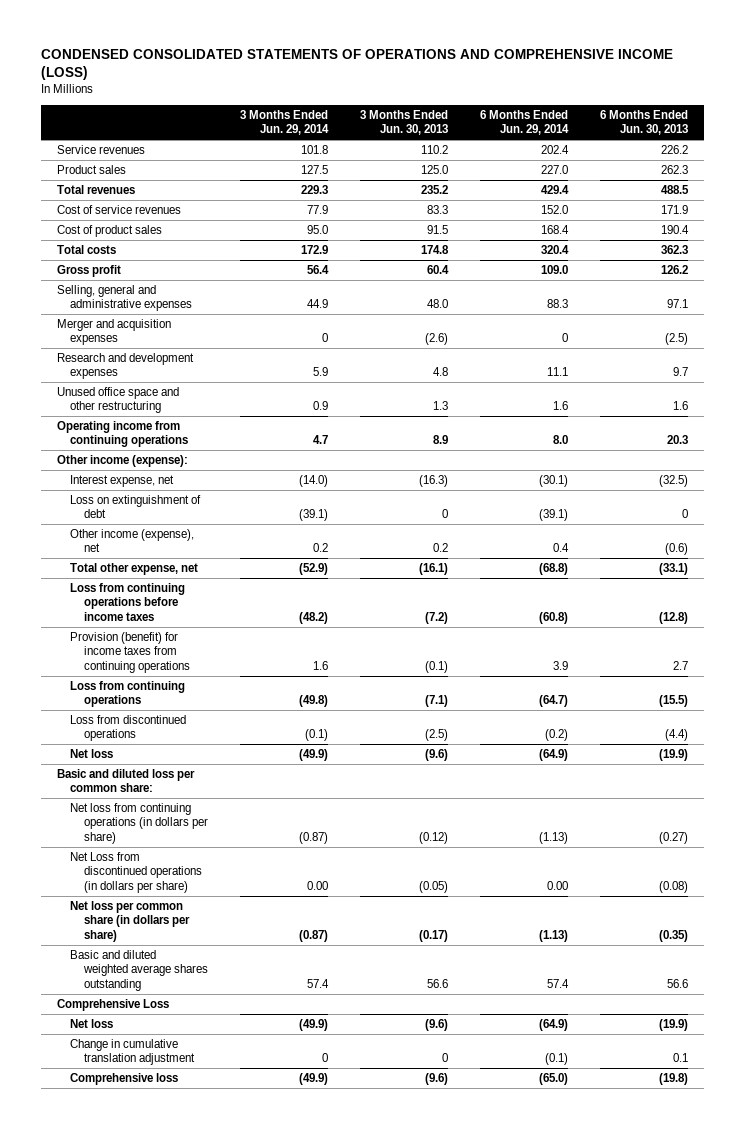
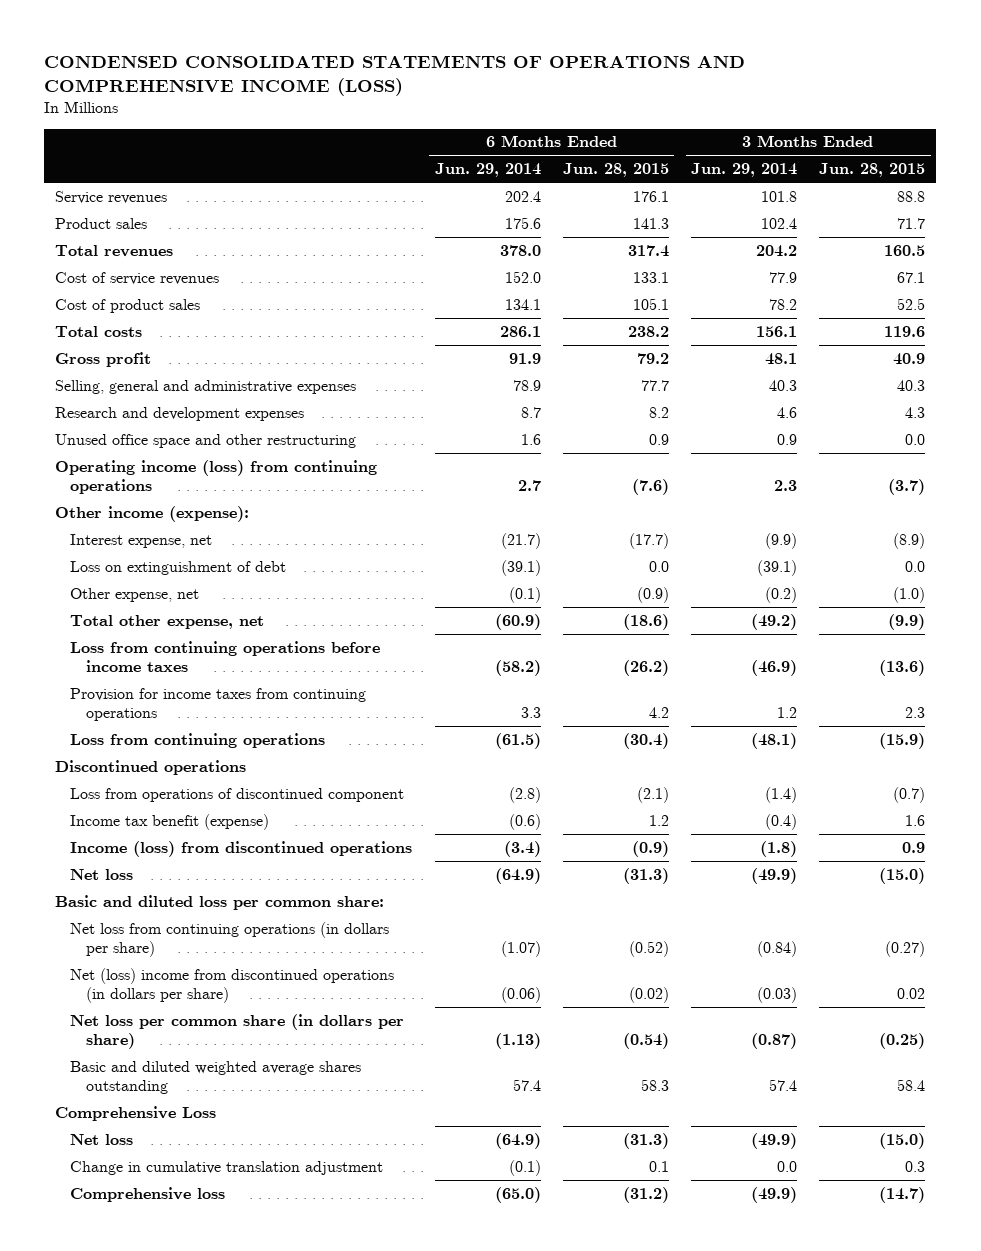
[359,109,448,136] 3 Months Ended Jun. 30, 2013 -> none
[599,109,688,136] 6 Months Ended Jun. 30, 2013 -> none
none -> [562,163,669,178] Jun. 28, 2015
none -> [819,163,926,178] Jun. 28, 2015
[300,164,328,174] 127.5 -> [761,217,798,229] 102.4
[540,164,568,174] 227.0 -> [504,216,541,229] 175.6
[300,184,328,194] 229.3 -> [756,244,798,257] 204.2
[540,184,569,194] 429.4 -> [499,244,541,256] 378.0
[56,318,171,346] Merger and acquisition expenses -> none
[306,224,328,234] 95.0 -> [769,298,798,310] 78.2
[540,224,569,234] 168.4 -> [504,298,541,310] 134.1
[300,244,328,254] 172.9 -> [756,325,798,337] 156.1
[540,244,569,254] 320.4 -> [499,325,541,337] 286.1
[306,264,329,274] 56.4 -> [765,352,798,365] 48.1
[540,264,568,274] 109.0 -> [508,352,541,364] 91.9
[306,299,328,309] 44.9 -> [769,379,798,391] 40.3
[546,299,568,309] 88.3 -> [512,379,541,391] 78.9
[312,367,328,377] 5.9 -> [777,406,798,418] 4.6
[546,367,568,377] 11.1 -> [520,406,541,418] 8.7
[56,420,189,448] Operating income from continuing operations -> [55,459,378,495] Operating income (loss) from continuing operations
[312,435,328,445] 4.7 -> [774,480,798,492] 2.3
[552,435,568,445] 8.0 -> [517,480,541,492] 2.7
[298,474,328,487] (14.0) -> [765,532,798,549] (9.9)
[538,474,568,487] (30.1) -> [500,532,541,549] (21.7)
[70,528,195,553] Other income (expense), net -> [70,587,200,602] Other expense, net
[312,543,328,553] 0.2 -> [765,586,798,603] (0.2)
[552,543,569,553] 0.4 -> [508,586,541,603] (0.1)
[298,562,328,575] (52.9) -> [751,613,798,630] (49.2)
[538,562,568,575] (68.8) -> [494,613,541,630] (60.9)
[298,612,328,625] (48.2) -> [751,660,798,677] (46.9)
[538,612,568,625] (60.8) -> [494,660,541,677] (58.2)
[70,631,190,674] Provision (benefit) for income taxes from continuing operations -> [70,687,367,722] Provision for income taxes from continuing operations
[312,661,328,671] 1.6 -> [777,707,798,719] 1.2
[552,661,568,671] 3.9 -> [520,707,541,719] 3.3
[298,695,328,708] (49.8) -> [751,732,798,749] (48.1)
[538,695,568,708] (64.7) -> [494,732,541,749] (61.5)
none -> [55,759,247,775] Discontinued operations
none -> [70,787,405,802] Loss from operations of discontinued component
none -> [70,813,270,830] Income tax benefit (expense)
[70,714,187,742] Loss from discontinued operations -> [70,840,413,857] Income (loss) from discontinued operations
[304,729,328,742] (0.1) -> [760,840,798,857] (1.8)
[544,729,568,742] (0.2) -> [503,840,541,857] (3.4)
[298,832,328,845] (0.87) -> [757,941,798,958] (0.84)
[538,832,568,845] (1.13) -> [500,941,541,958] (1.07)
[70,851,202,894] Net Loss from discontinued operations (in dollars per share) -> [70,967,395,1004] Net (loss) income from discontinued operations (in dollars per share)
[306,881,328,891] 0.00 -> [757,987,798,1004] (0.03)
[546,881,568,891] 0.00 -> [500,987,541,1004] (0.06)
[321,1053,328,1063] 0 -> [777,1160,798,1172] 0.0

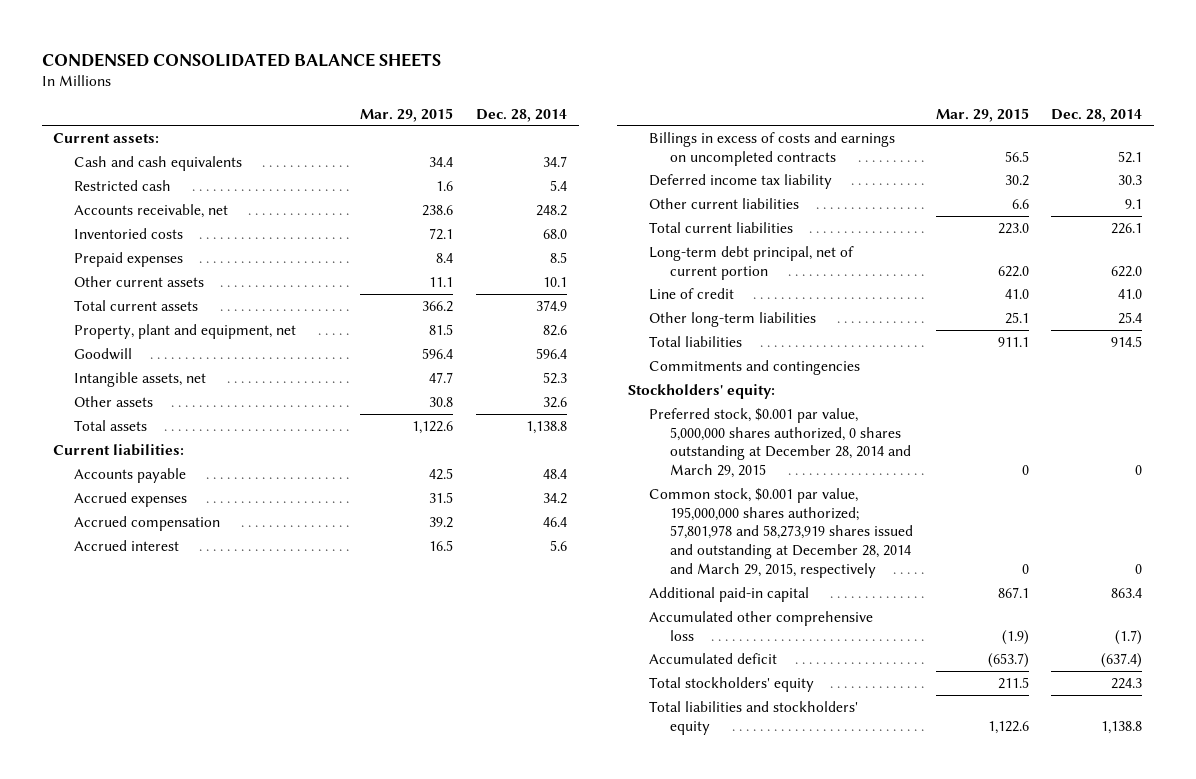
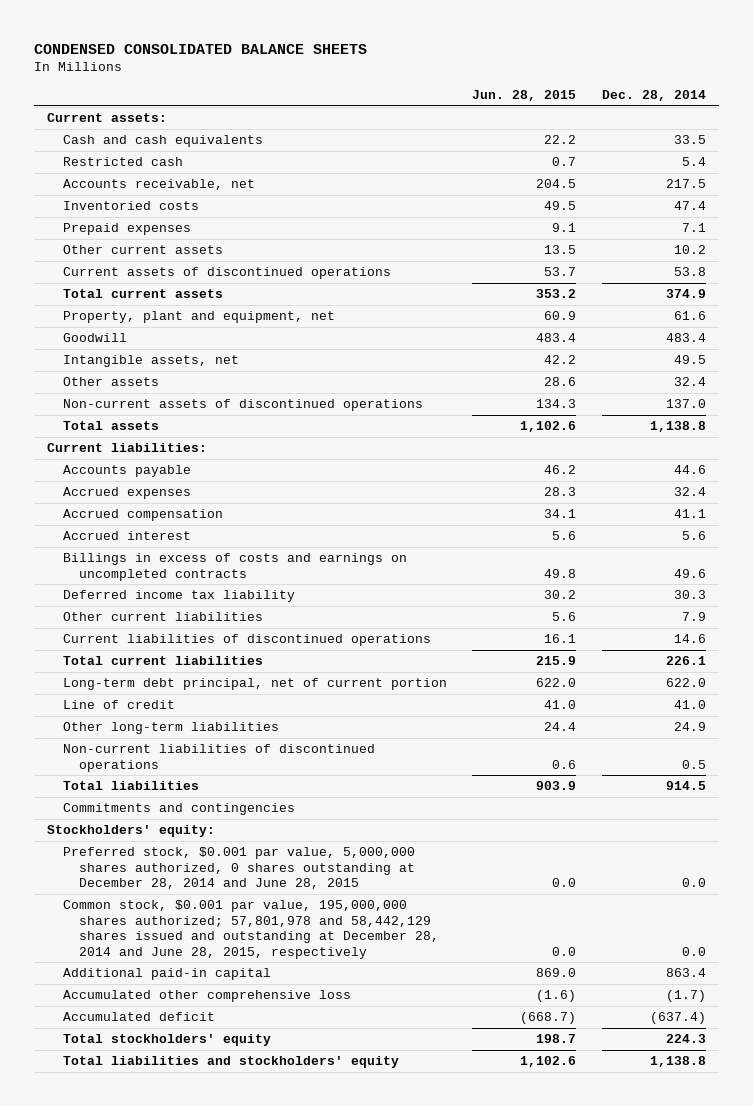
[360,107,454,122] Mar. 29, 2015 -> none
none -> [472,90,577,102] Jun. 28, 2015
[543,155,568,167] 34.7 -> [674,135,707,145] 33.5
[536,204,568,216] 248.2 -> [666,179,707,189] 217.5
[543,228,568,239] 68.0 -> [674,201,707,211] 47.4
[550,251,568,263] 8.5 -> [682,223,707,233] 7.1
[543,276,568,287] 10.1 -> [674,245,707,255] 10.2
none -> [62,267,391,280] Current assets of discontinued operations
[543,324,568,336] 82.6 -> [674,311,707,321] 61.6
[536,347,568,359] 596.4 -> [666,333,707,343] 483.4
[543,371,568,384] 52.3 -> [674,355,707,365] 49.5
[543,396,568,408] 32.6 -> [674,377,707,387] 32.4
none -> [62,399,423,412] Non-current assets of discontinued operations
[543,468,568,479] 48.4 -> [674,465,707,475] 44.6
[543,492,568,504] 34.2 -> [674,487,707,497] 32.4
[543,516,568,527] 46.4 -> [674,509,707,519] 41.1
[1118,150,1143,163] 52.1 -> [674,568,707,578] 49.6
[1125,198,1143,209] 9.1 -> [682,612,707,622] 7.9
none -> [62,634,431,647] Current liabilities of discontinued operations
[1118,311,1143,324] 25.4 -> [674,722,707,732] 24.9
none -> [62,744,375,772] Non-current liabilities of discontinued operations
[649,407,911,478] Preferred stock, $0.001 par value, 5,000,000 shares authorized, 0 shares outstanding at December 28, 2014 and March 29, 2015 -> [62,847,416,890] Preferred stock, $0.001 par value, 5,000,000 shares authorized, 0 shares outstanding at December 28, 2014 and June 28, 2015
[1135,464,1143,475] 0 -> [682,878,707,888] 0.0
[649,487,913,578] Common stock, $0.001 par value, 195,000,000 shares authorized; 57,801,978 and 58,273,919 shares issued and outstanding at December 28, 2014 and March 29, 2015, respectively -> [62,900,440,959] Common stock, $0.001 par value, 195,000,000 shares authorized; 57,801,978 and 58,442,129 shares issued and outstanding at December 28, 2014 and June 28, 2015, respectively
[1135,563,1143,574] 0 -> [682,946,707,956] 0.0

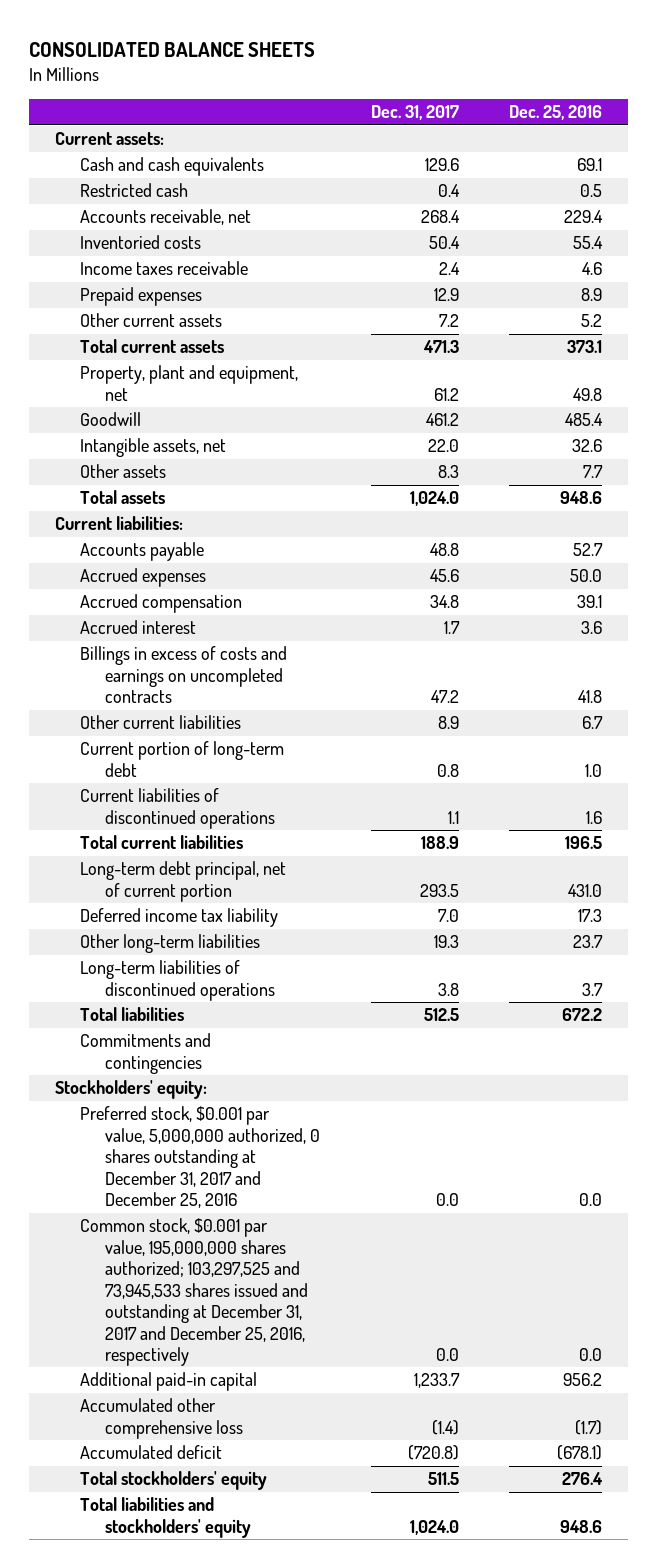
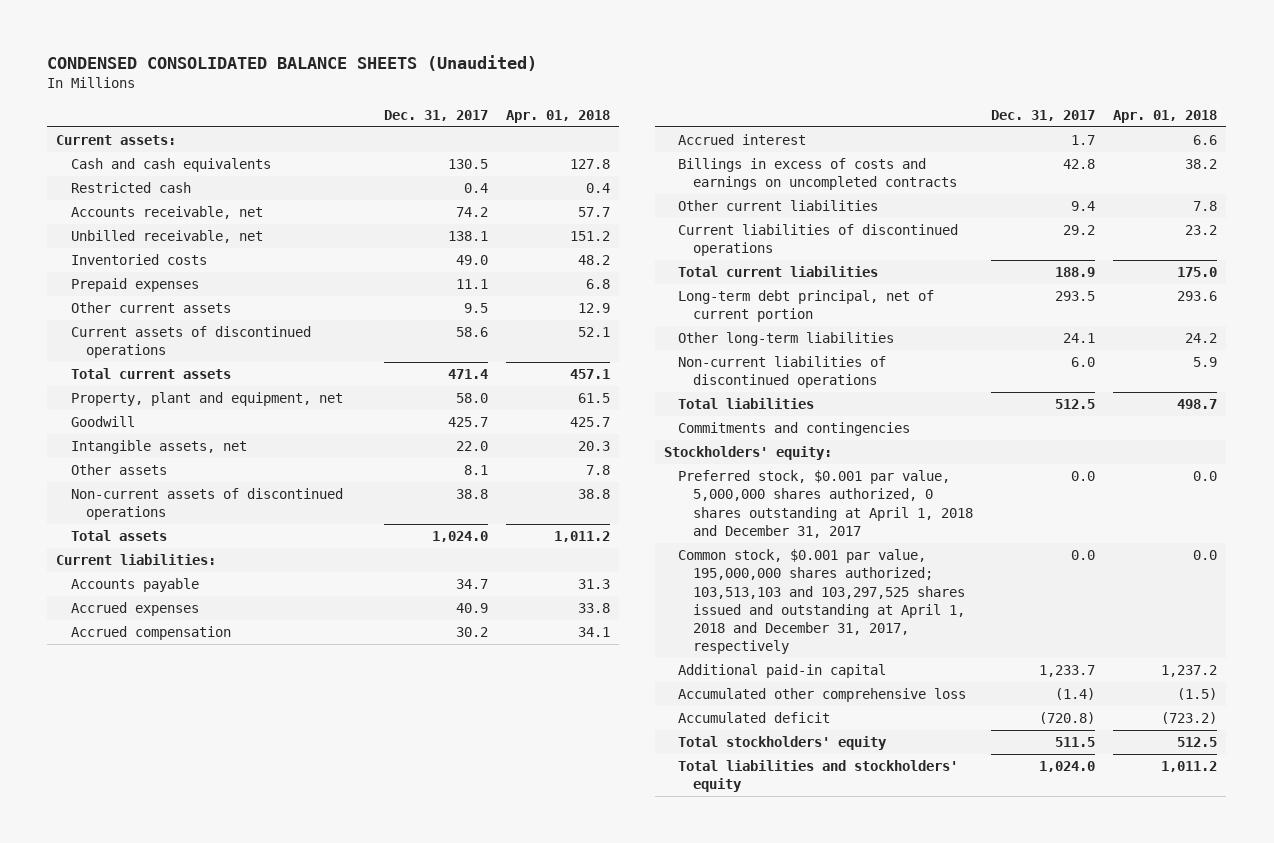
[29,42,316,58] CONSOLIDATED BALANCE SHEETS -> [47,55,538,72] CONDENSED CONSOLIDATED BALANCE SHEETS (Unaudited)
[509,105,603,121] Dec. 25, 2016 -> none
none -> [505,109,610,123] Apr. 01, 2018
[424,158,459,172] 129.6 -> [447,159,488,170] 130.5
[79,261,248,276] Income taxes receivable -> none
[420,210,460,224] 268.4 -> [455,207,488,218] 74.2
none -> [70,230,263,244] Unbilled receivable, net
[428,236,460,250] 50.4 -> [455,255,488,266] 49.0
[433,288,459,302] 12.9 -> [455,279,488,290] 11.1
[438,314,459,328] 7.2 -> [463,303,488,314] 9.5
none -> [70,326,311,359] Current assets of discontinued operations
[422,340,459,354] 471.3 -> [447,369,488,380] 471.4
[433,387,459,401] 61.2 -> [455,393,488,404] 58.0
[425,413,459,427] 461.2 -> [447,417,488,428] 425.7
[437,465,459,479] 8.3 -> [463,465,488,476] 8.1
none -> [70,488,343,521] Non-current assets of discontinued operations
[429,543,459,557] 48.8 -> [455,579,488,590] 34.7
[429,569,459,583] 45.6 -> [455,603,488,614] 40.9
[429,595,459,609] 34.8 -> [455,627,488,638] 30.2
[79,741,284,777] Current portion of long-term debt -> none
[430,690,459,704] 47.2 -> [1063,159,1096,170] 42.8
[437,716,459,730] 8.9 -> [1071,201,1096,212] 9.4
[447,810,459,824] 1.1 -> [1063,225,1096,236] 29.2
[79,908,278,928] Deferred income tax liability -> none
[433,935,459,949] 19.3 -> [1063,333,1096,344] 24.1
[79,960,275,1001] Long-term liabilities of discontinued operations -> [678,356,887,389] Non-current liabilities of discontinued operations
[437,982,459,996] 3.8 -> [1071,357,1096,368] 6.0
[79,1106,320,1209] Preferred stock, $0.001 par value, 5,000,000 authorized, 0 shares outstanding at December 31, 2017 and December 25, 2016 -> [678,470,974,538] Preferred stock, $0.001 par value, 5,000,000 shares authorized, 0 shares outstanding at April 1, 2018 and December 31, 2017
[79,1218,308,1366] Common stock, $0.001 par value, 195,000,000 shares authorized; 103,297,525 and 73,945,533 shares issued and outstanding at December 31, 2017 and December 25, 2016, respectively -> [678,549,966,655] Common stock, $0.001 par value, 195,000,000 shares authorized; 103,513,103 and 103,297,525 shares issued and outstanding at April 1, 2018 and December 31, 2017, respectively

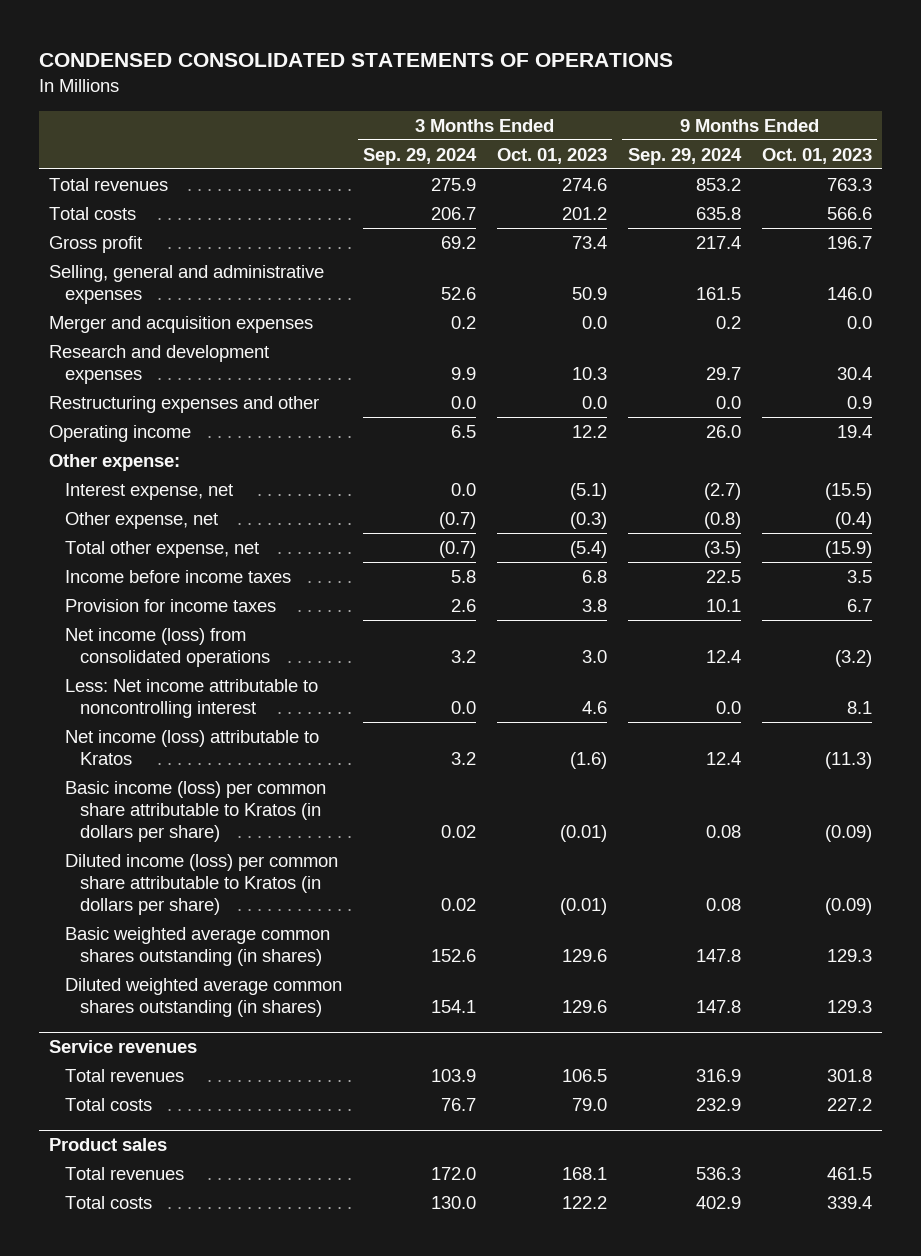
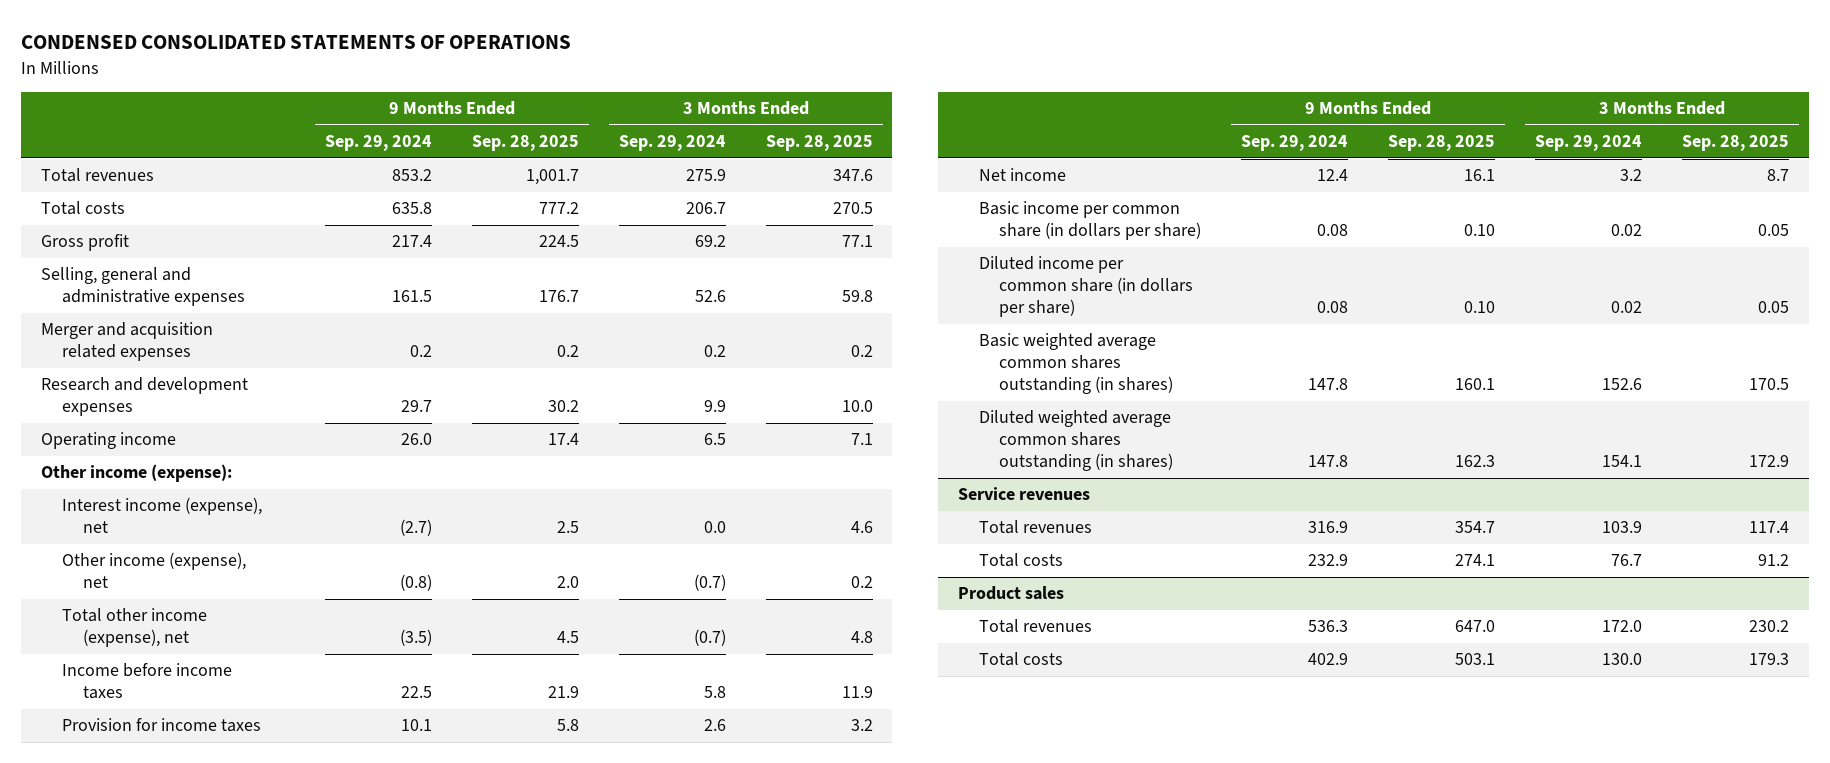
[496,147,607,164] Oct. 01, 2023 -> none
[761,147,872,164] Oct. 01, 2023 -> none
none -> [471,135,579,152] Sep. 28, 2025
none -> [765,135,873,152] Sep. 28, 2025
[49,315,314,333] Merger and acquisition expenses -> [41,322,214,362] Merger and acquisition related expenses
[49,395,320,413] Restructuring expenses and other -> none
[49,453,181,471] Other expense: -> [41,464,233,483] Other income (expense):
[64,482,233,500] Interest expense, net -> [62,497,263,534] Interest income (expense), net
[64,511,218,529] Other expense, net -> [62,552,247,589] Other income (expense), net
[64,540,259,558] Total other expense, net -> [62,608,208,648] Total other income (expense), net
[64,627,271,668] Net income (loss) from consolidated operations -> none
[64,678,318,719] Less: Net income attributable to noncontrolling interest -> none
[64,729,319,766] Net income (loss) attributable to Kratos -> [978,168,1066,182] Net income
[64,780,326,843] Basic income (loss) per common share attributable to Kratos (in dollars per share) -> [978,201,1202,241] Basic income per common share (in dollars per share)
[64,853,338,916] Diluted income (loss) per common share attributable to Kratos (in dollars per share) -> [978,256,1194,318] Diluted income per common share (in dollars per share)

